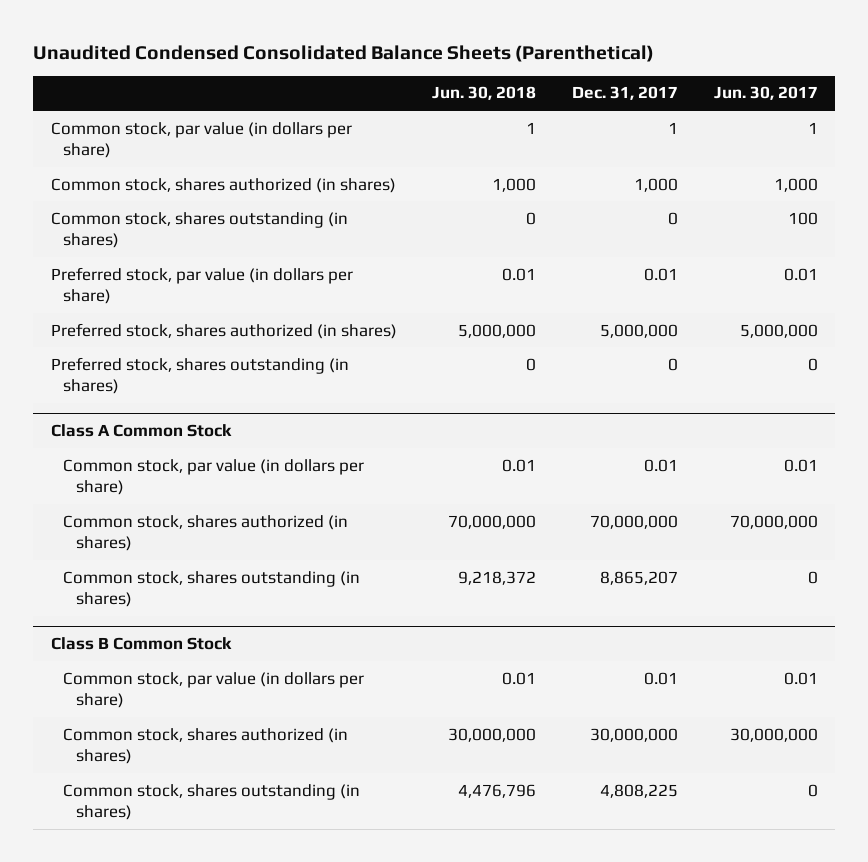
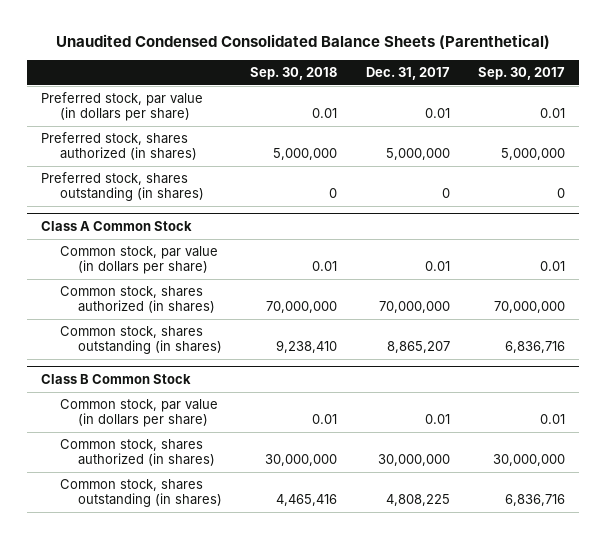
[432,86,537,101] Jun. 30, 2018 -> none
[713,86,818,101] Jun. 30, 2017 -> none
none -> [250,67,338,81] Sep. 30, 2018
none -> [477,67,565,81] Sep. 30, 2017
[50,121,352,159] Common stock, par value (in dollars per share) -> none
[50,177,396,193] Common stock, shares authorized (in shares) -> none
[50,211,348,249] Common stock, shares outstanding (in shares) -> none

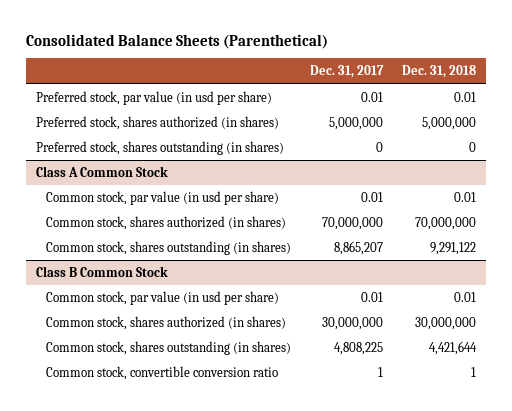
[55,33,550,49] Unaudited Condensed Consolidated Balance Sheets (Parenthetical) -> [26,33,329,49] Consolidated Balance Sheets (Parenthetical)
[250,67,338,81] Sep. 30, 2018 -> none
[477,67,565,81] Sep. 30, 2017 -> none
none -> [402,65,477,79] Dec. 31, 2018
[41,92,204,122] Preferred stock, par value (in dollars per share) -> [35,90,272,105] Preferred stock, par value (in usd per share)
[59,246,218,275] Common stock, par value (in dollars per share) -> [45,190,279,205] Common stock, par value (in usd per share)
[59,399,218,428] Common stock, par value (in dollars per share) -> [45,290,279,305] Common stock, par value (in usd per share)
none -> [45,365,278,380] Common stock, convertible conversion ratio

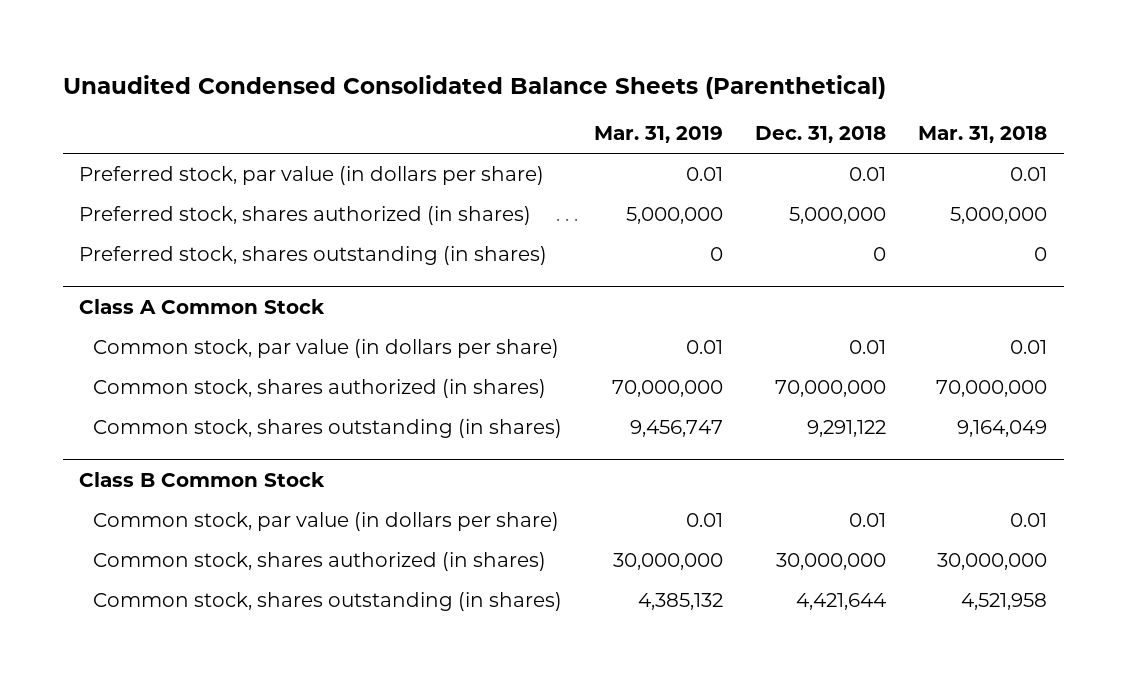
[26,33,329,49] Consolidated Balance Sheets (Parenthetical) -> [62,74,886,99] Unaudited Condensed Consolidated Balance Sheets (Parenthetical)
[310,65,385,79] Dec. 31, 2017 -> none
none -> [594,126,724,144] Mar. 31, 2019
none -> [918,126,1048,144] Mar. 31, 2018
[35,90,272,105] Preferred stock, par value (in usd per share) -> [78,165,544,185] Preferred stock, par value (in dollars per share)
[45,190,279,205] Common stock, par value (in usd per share) -> [92,338,559,358] Common stock, par value (in dollars per share)
[45,290,279,305] Common stock, par value (in usd per share) -> [92,511,559,531] Common stock, par value (in dollars per share)
[45,365,278,380] Common stock, convertible conversion ratio -> none

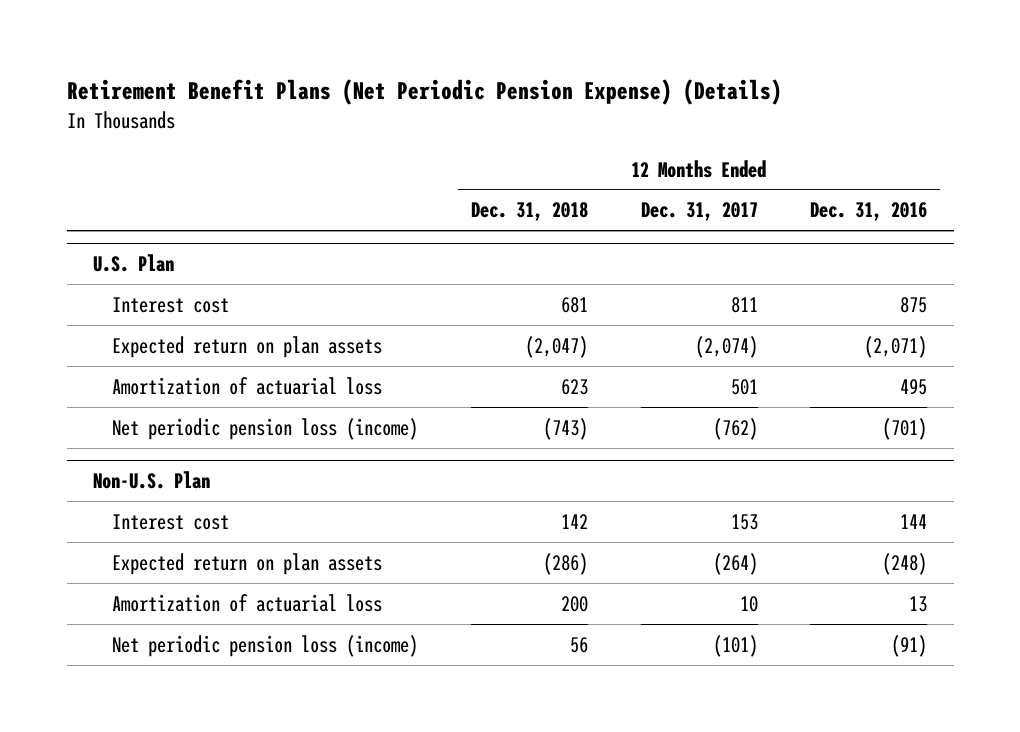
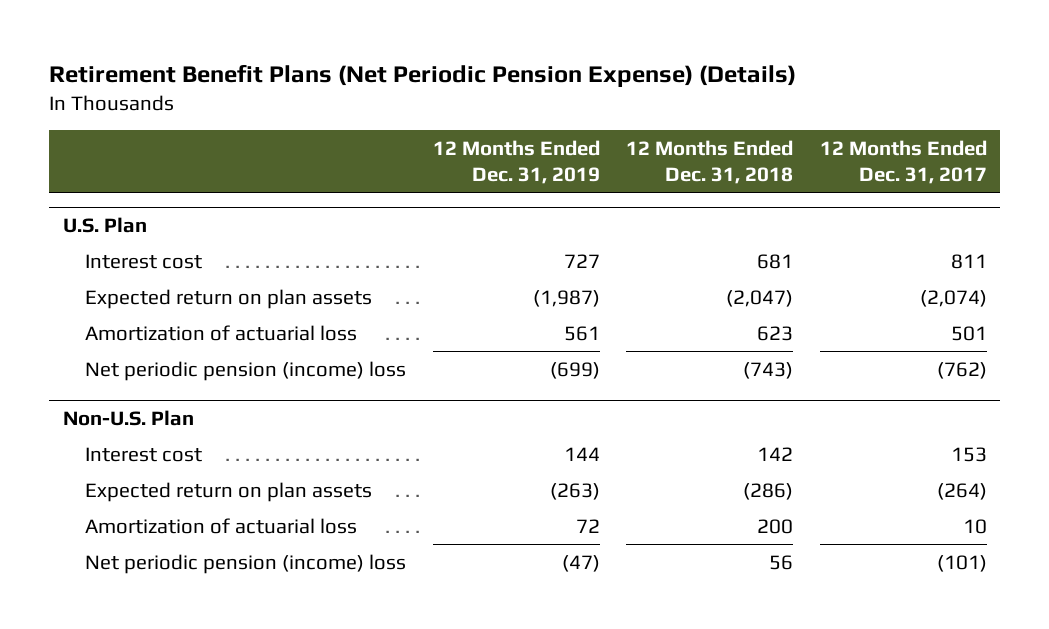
[810,202,928,222] Dec. 31, 2016 -> none
none -> [432,139,600,185] 12 Months Ended Dec. 31, 2019
[112,417,419,440] Net periodic pension loss (income) -> [85,360,407,381] Net periodic pension (income) loss
[112,634,419,657] Net periodic pension loss (income) -> [85,553,407,574] Net periodic pension (income) loss

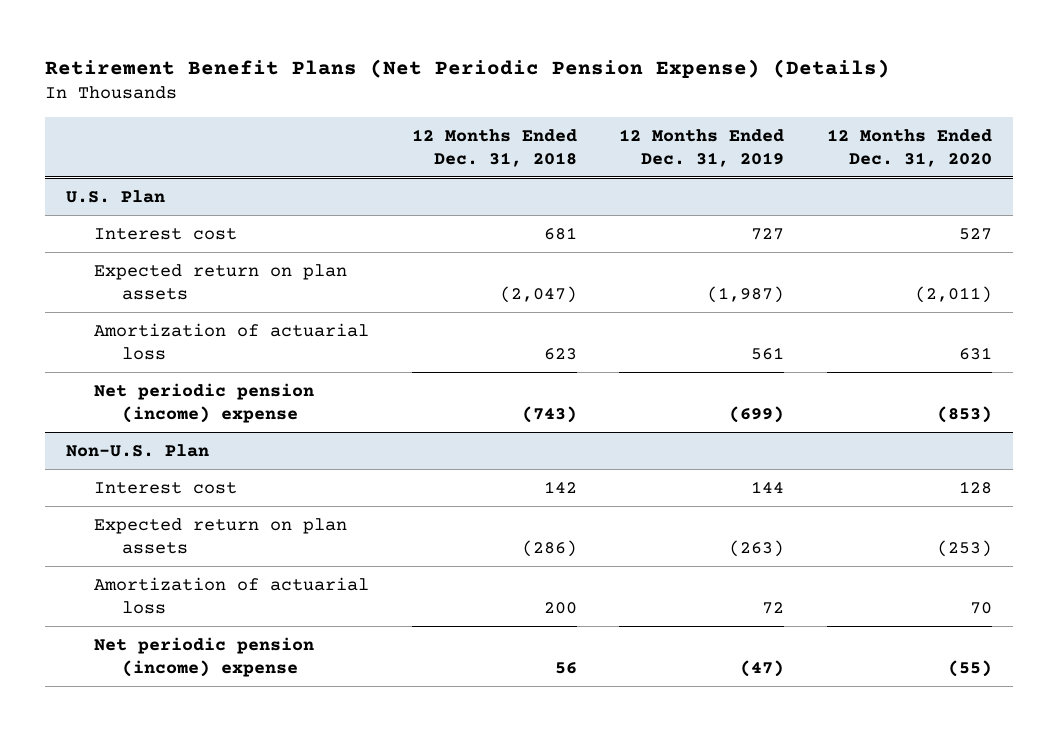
[819,139,987,185] 12 Months Ended Dec. 31, 2017 -> none
none -> [826,128,992,167] 12 Months Ended Dec. 31, 2020
[85,360,407,381] Net periodic pension (income) loss -> [94,382,315,423] Net periodic pension (income) expense
[85,553,407,574] Net periodic pension (income) loss -> [94,636,315,677] Net periodic pension (income) expense

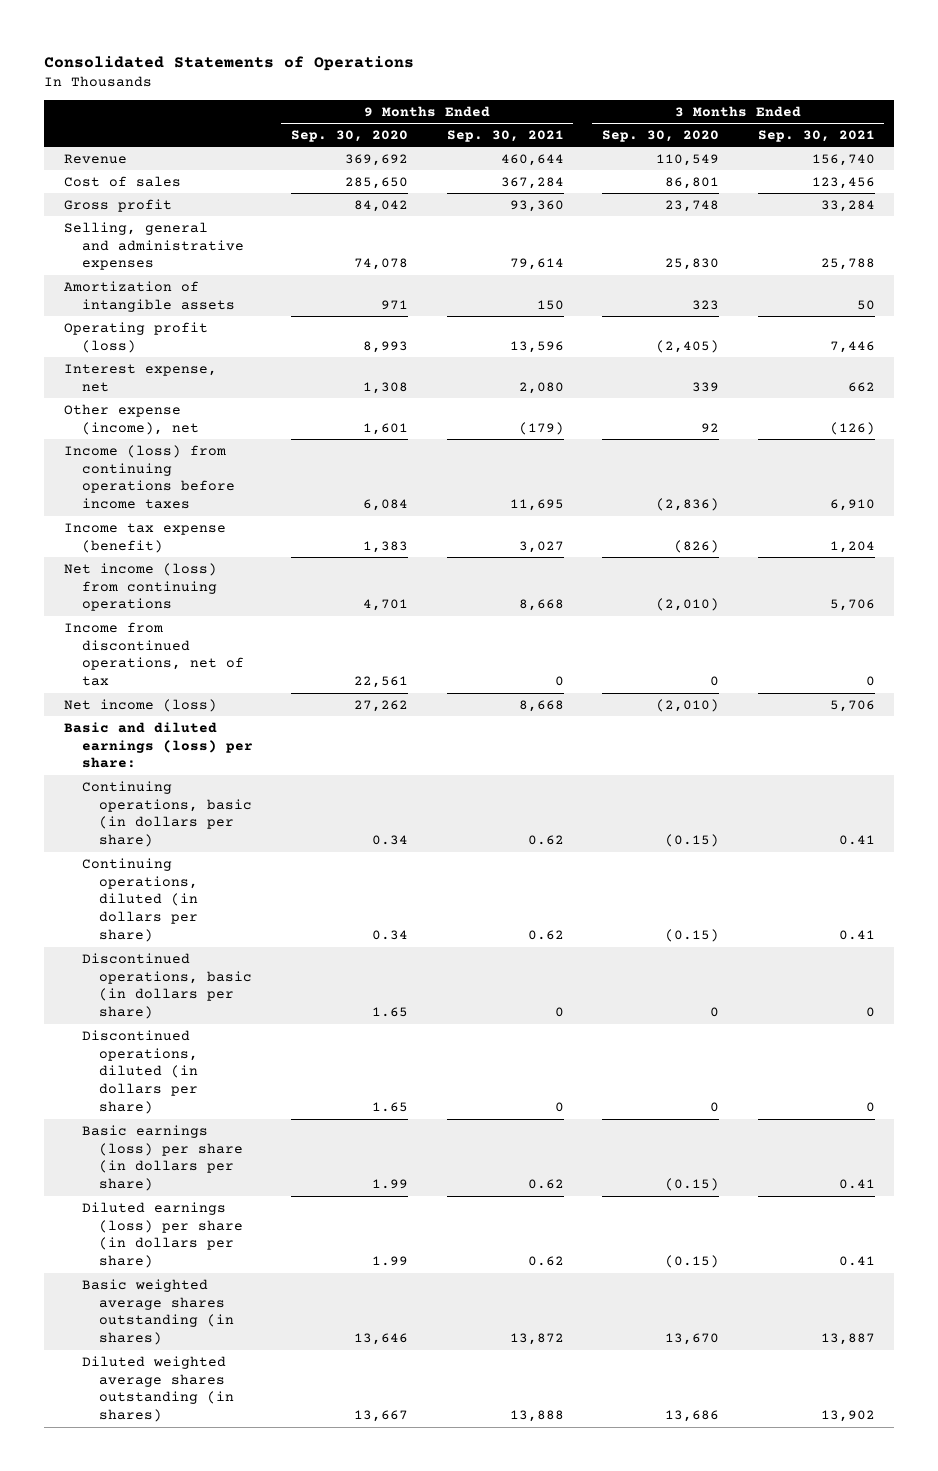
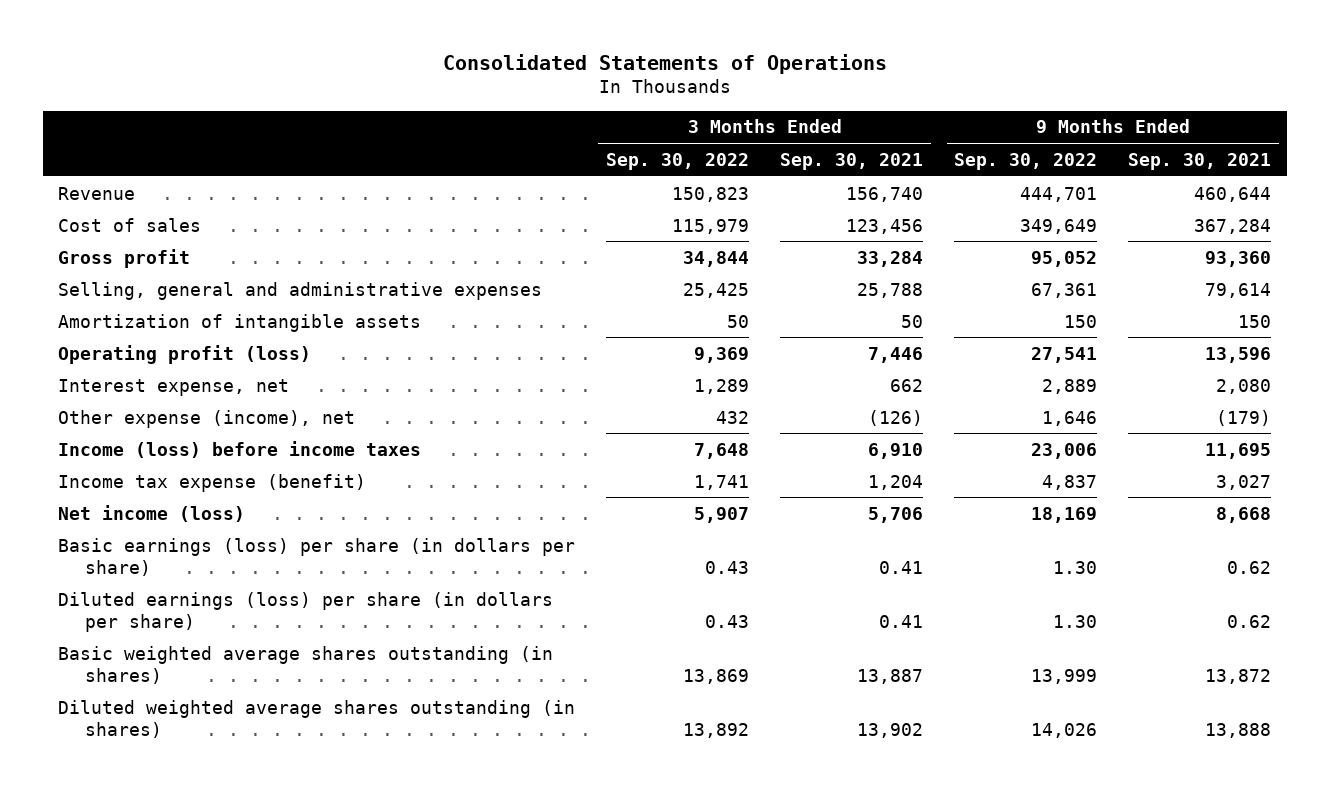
[291,129,409,142] Sep. 30, 2020 -> none
[602,129,720,142] Sep. 30, 2020 -> none
none -> [606,152,750,170] Sep. 30, 2022
none -> [954,152,1098,170] Sep. 30, 2022
[63,444,235,510] Income (loss) from continuing operations before income taxes -> [58,440,422,458] Income (loss) before income taxes
[63,562,217,612] Net income (loss) from continuing operations -> none
[63,621,244,687] Income from discontinued operations, net of tax -> none
[63,721,253,769] Basic and diluted earnings (loss) per share: -> none
[81,780,253,848] Continuing operations, basic (in dollars per share) -> none
[81,857,199,943] Continuing operations, diluted (in dollars per share) -> none
[81,952,253,1020] Discontinued operations, basic (in dollars per share) -> none
[81,1029,199,1115] Discontinued operations, diluted (in dollars per share) -> none

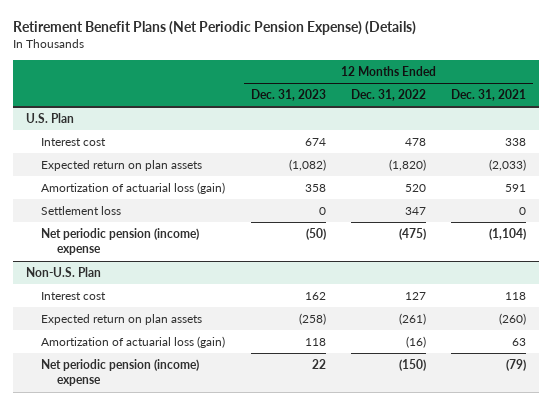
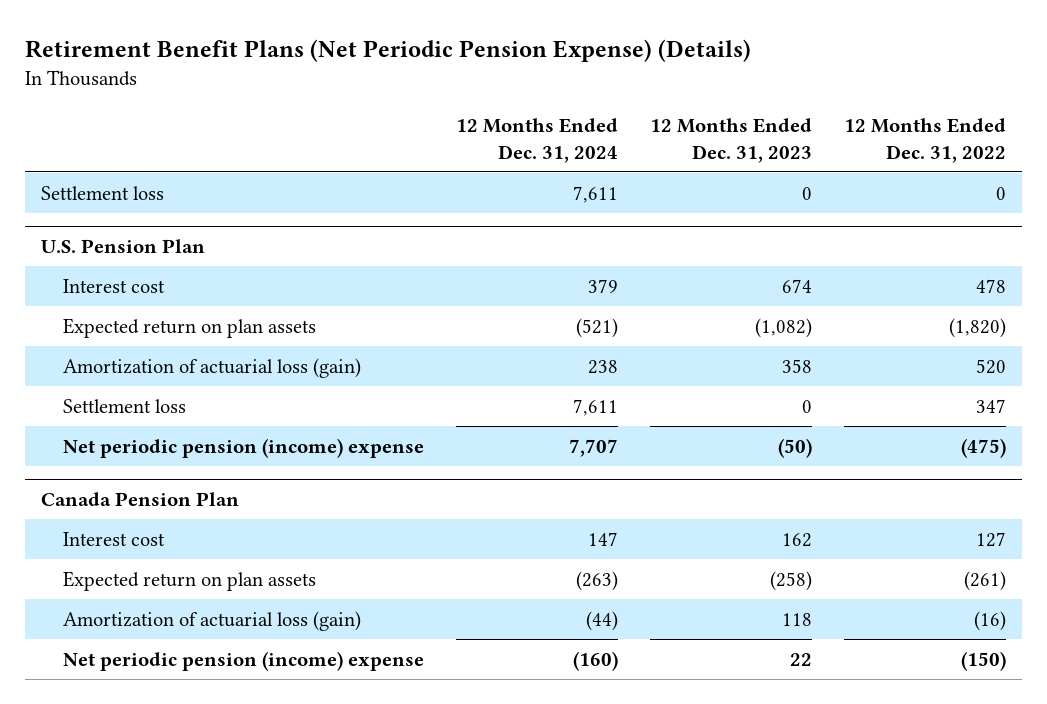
[451,88,527,101] Dec. 31, 2021 -> none
none -> [456,118,619,163] 12 Months Ended Dec. 31, 2024
none -> [40,185,164,200] Settlement loss
[25,112,74,123] U.S. Plan -> [40,238,205,253] U.S. Pension Plan
[25,266,101,277] Non-U.S. Plan -> [40,491,239,506] Canada Pension Plan

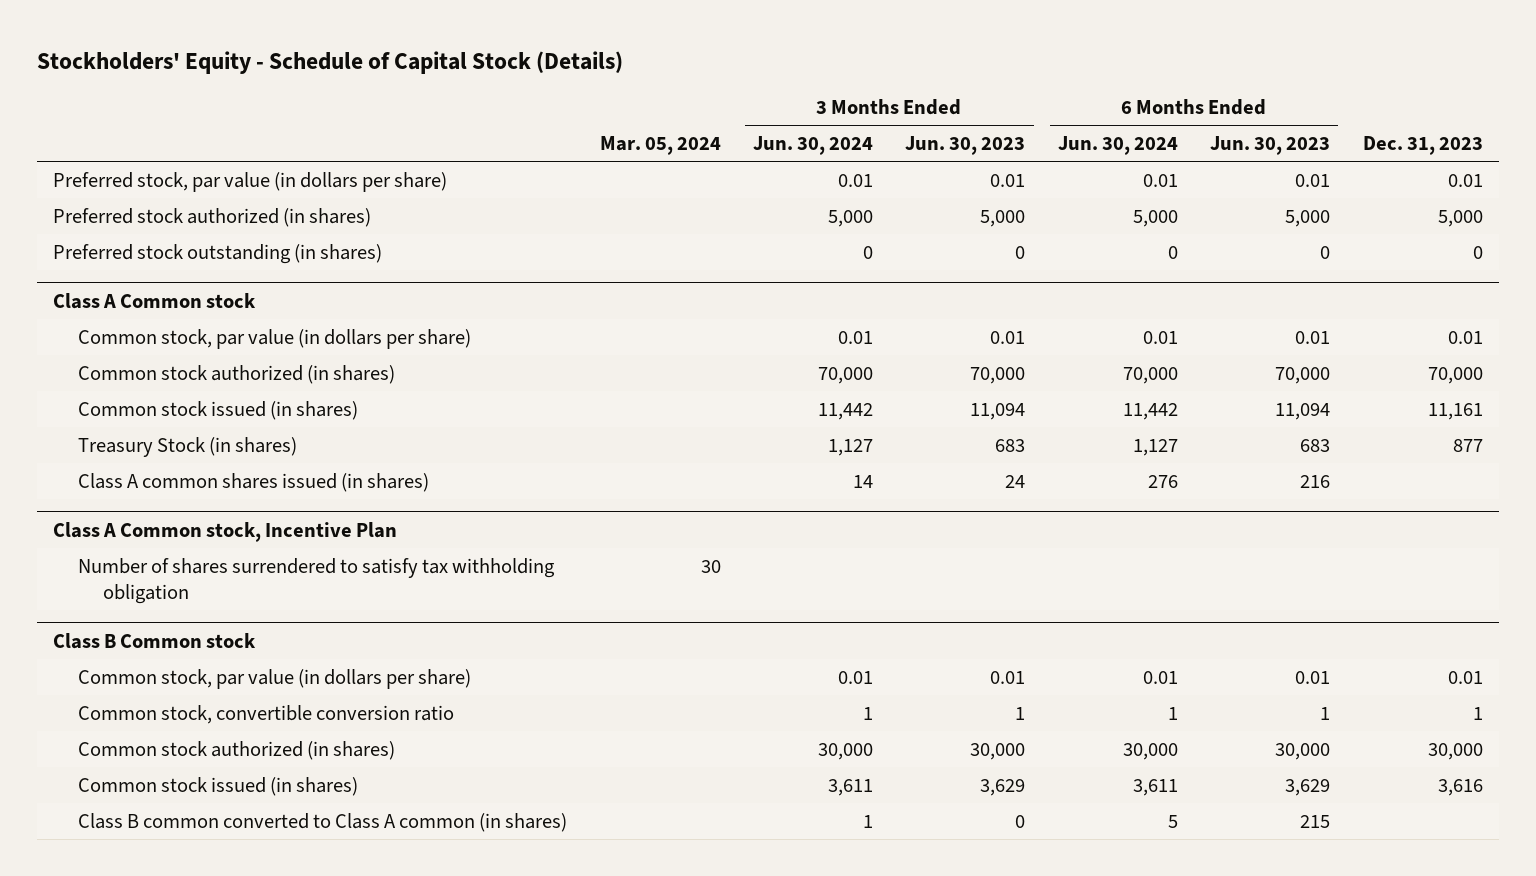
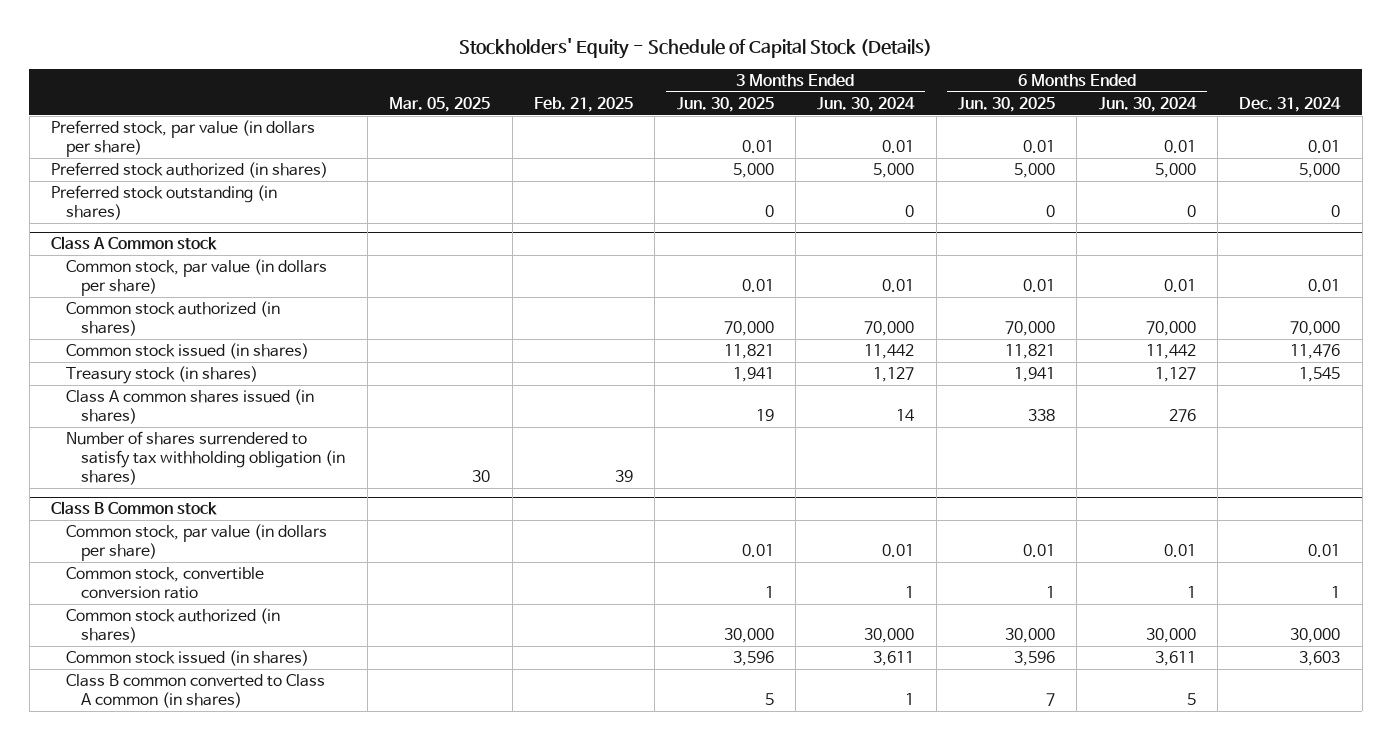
[599,135,721,155] Mar. 05, 2024 -> none
[905,135,1026,155] Jun. 30, 2023 -> none
[1210,135,1331,155] Jun. 30, 2023 -> none
[1362,135,1483,155] Dec. 31, 2023 -> none
none -> [389,96,491,112] Mar. 05, 2025
none -> [533,96,633,112] Feb. 21, 2025
none -> [676,96,774,112] Jun. 30, 2025
none -> [958,96,1056,112] Jun. 30, 2025
none -> [1239,96,1342,112] Dec. 31, 2024
[78,436,298,457] Treasury Stock (in shares) -> [66,366,259,385] Treasury stock (in shares)
[52,521,397,542] Class A Common stock, Incentive Plan -> none
[78,557,556,604] Number of shares surrendered to satisfy tax withholding obligation -> [66,431,346,485] Number of shares surrendered to satisfy tax withholding obligation (in shares)

